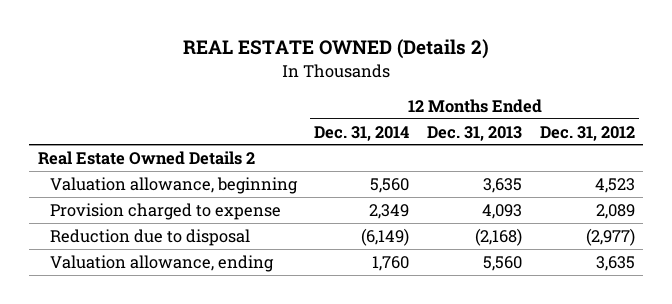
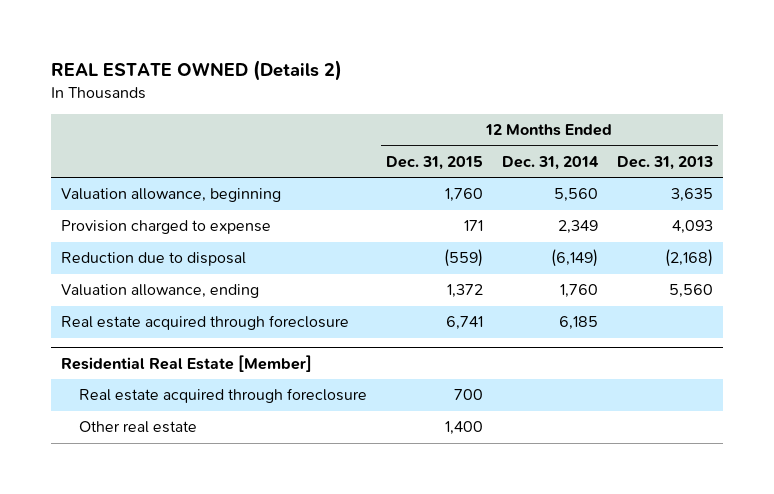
[539,125,635,141] Dec. 31, 2012 -> none
none -> [385,155,483,170] Dec. 31, 2015
[37,150,255,165] Real Estate Owned Details 2 -> none
none -> [60,315,349,331] Real estate acquired through foreclosure
none -> [60,354,312,372] Residential Real Estate [Member]
none -> [78,388,367,404] Real estate acquired through foreclosure
none -> [78,421,197,434] Other real estate

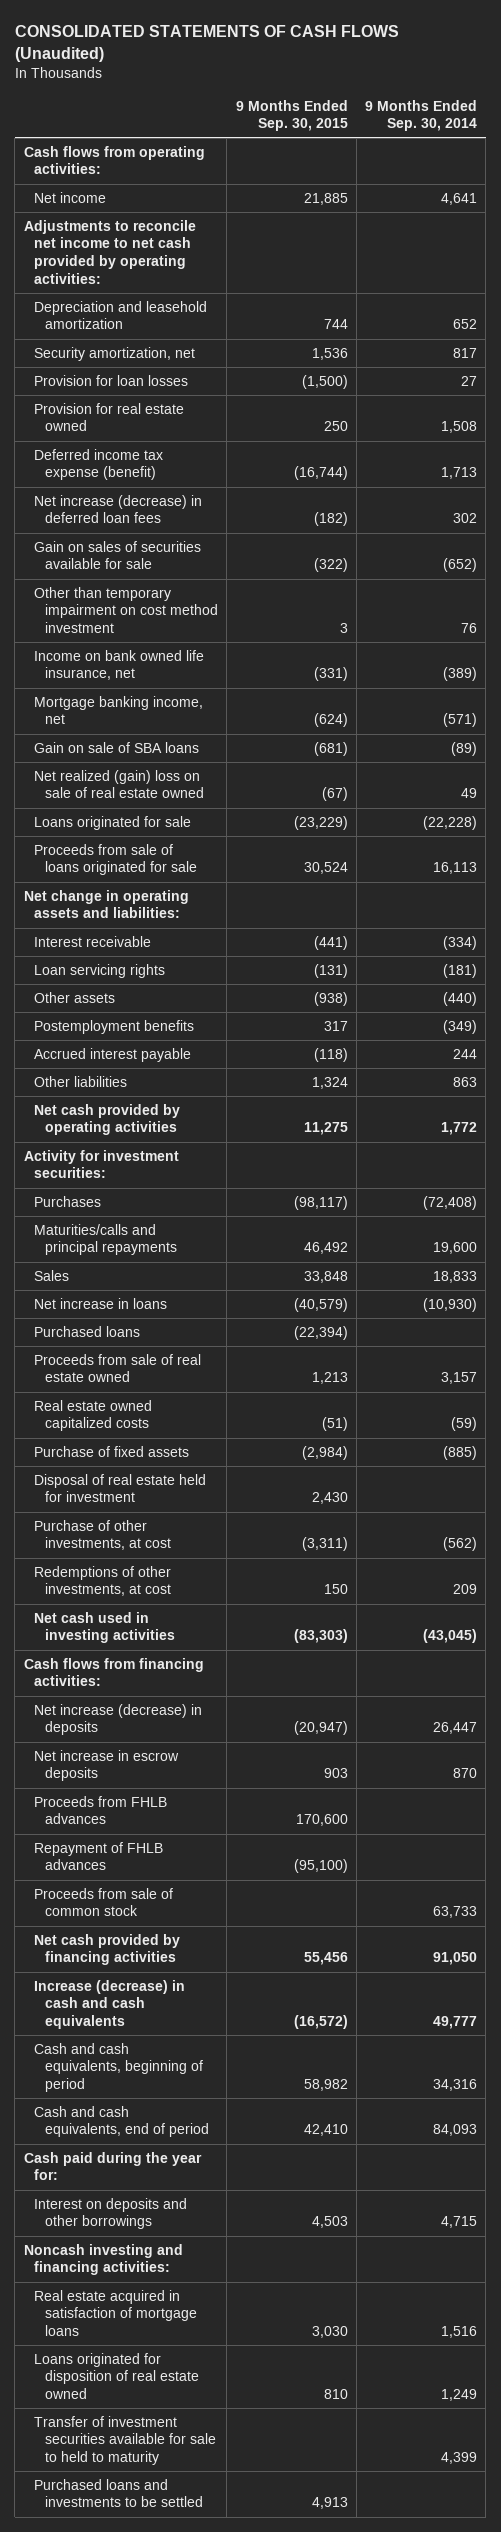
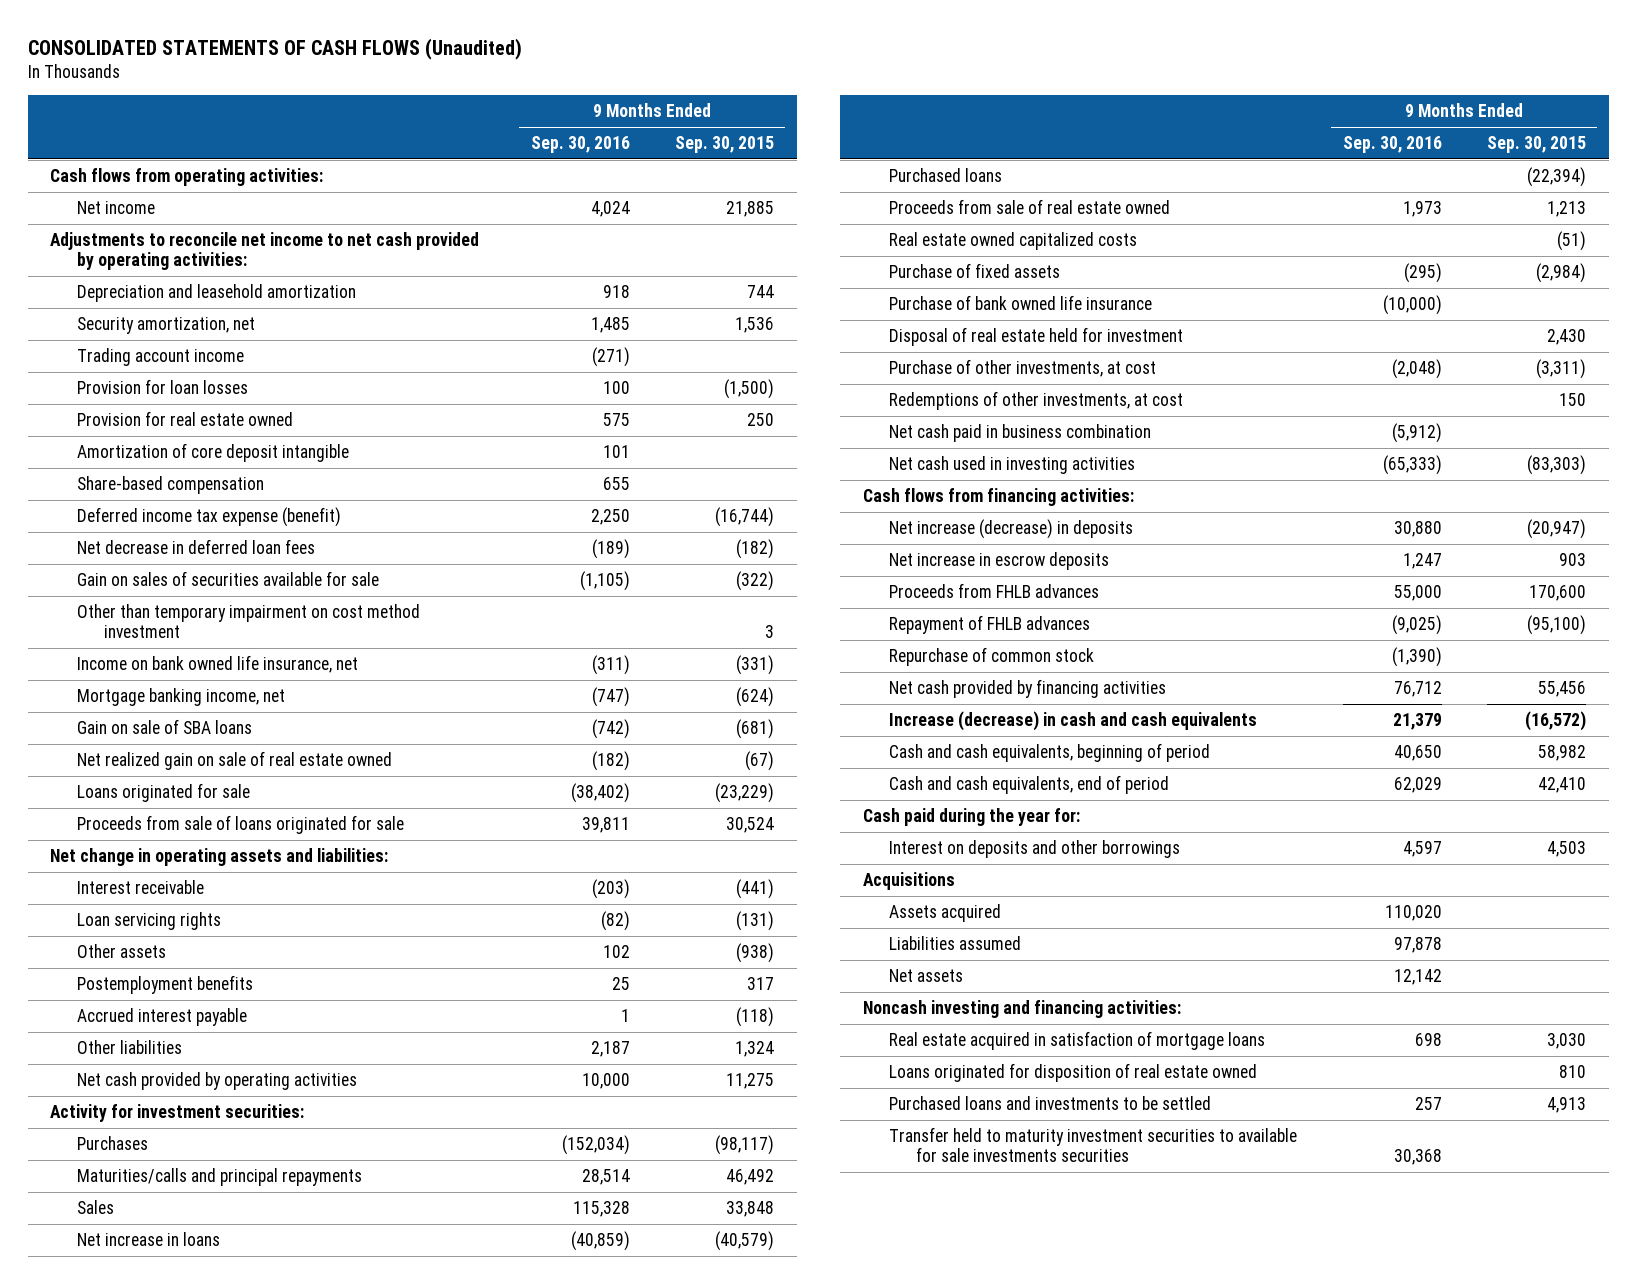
[365,99,478,132] 9 Months Ended Sep. 30, 2014 -> none
none -> [530,135,630,153] Sep. 30, 2016
none -> [77,347,245,366] Trading account income
none -> [77,442,350,462] Amortization of core deposit intangible
none -> [77,475,265,494] Share-based compensation
[34,494,203,524] Net increase (decrease) in deferred loan fees -> [77,538,316,554] Net decrease in deferred loan fees
[34,769,205,799] Net realized (gain) loss on sale of real estate owned -> [77,750,393,770] Net realized gain on sale of real estate owned
none -> [889,294,1153,310] Purchase of bank owned life insurance
none -> [889,423,1152,442] Net cash paid in business combination
[34,1887,174,1917] Proceeds from sale of common stock -> none
none -> [889,646,1095,666] Repurchase of common stock
none -> [862,871,955,890] Acquisitions
none -> [889,903,1002,922] Assets acquired
none -> [889,935,1022,950] Liabilities assumed
none -> [889,968,964,982] Net assets
[34,2415,217,2466] Transfer of investment securities available for sale to held to maturity -> none
none -> [889,1126,1298,1163] Transfer held to maturity investment securities to available for sale investments securities

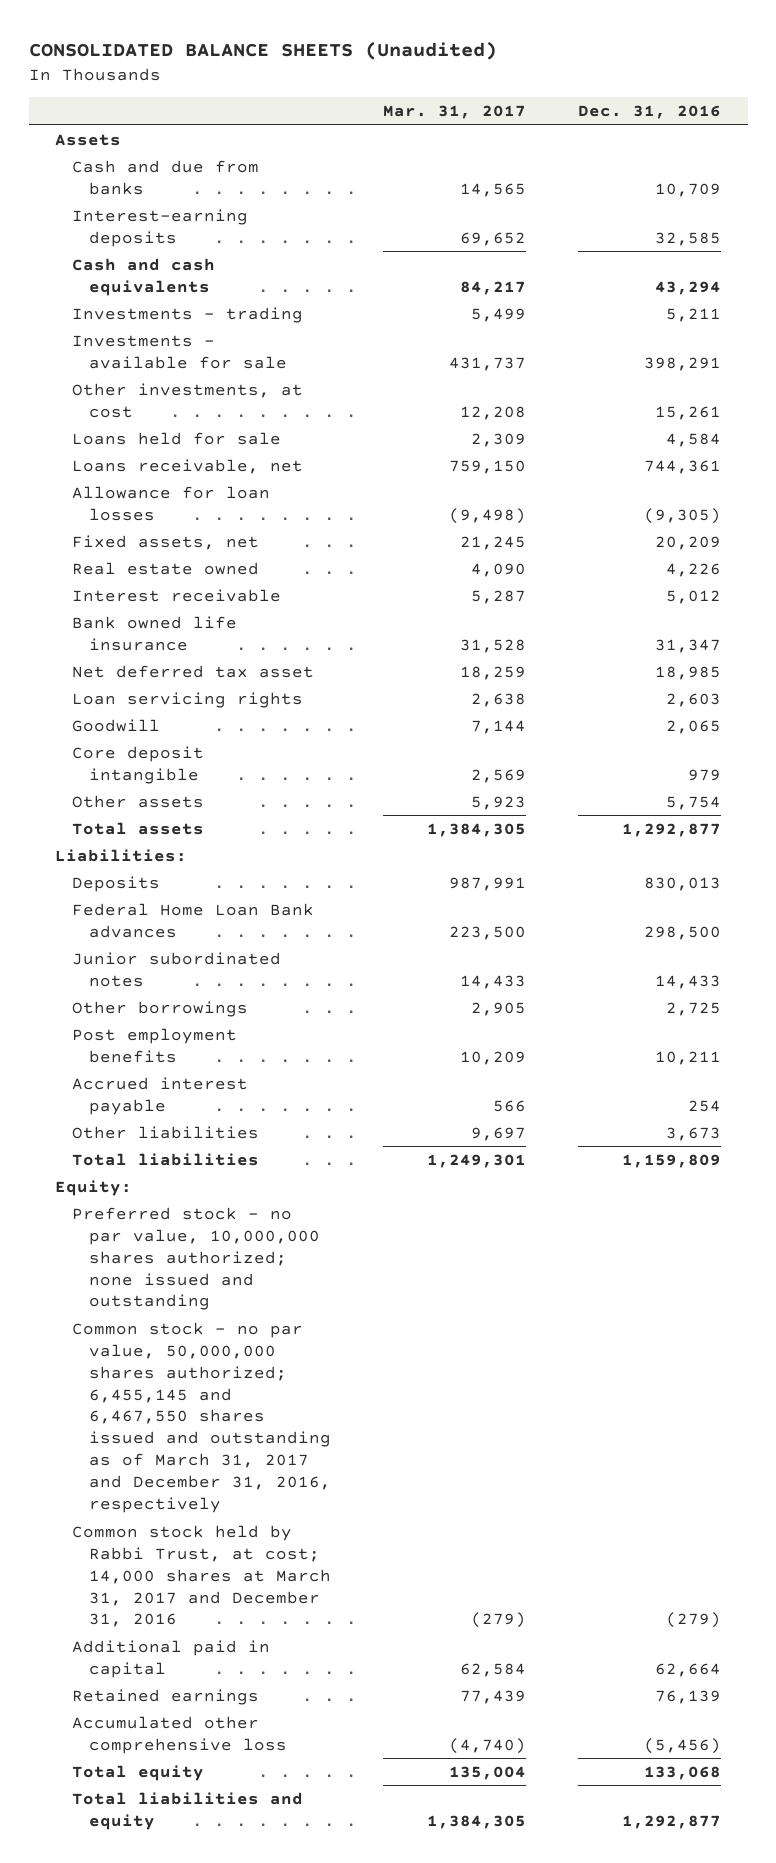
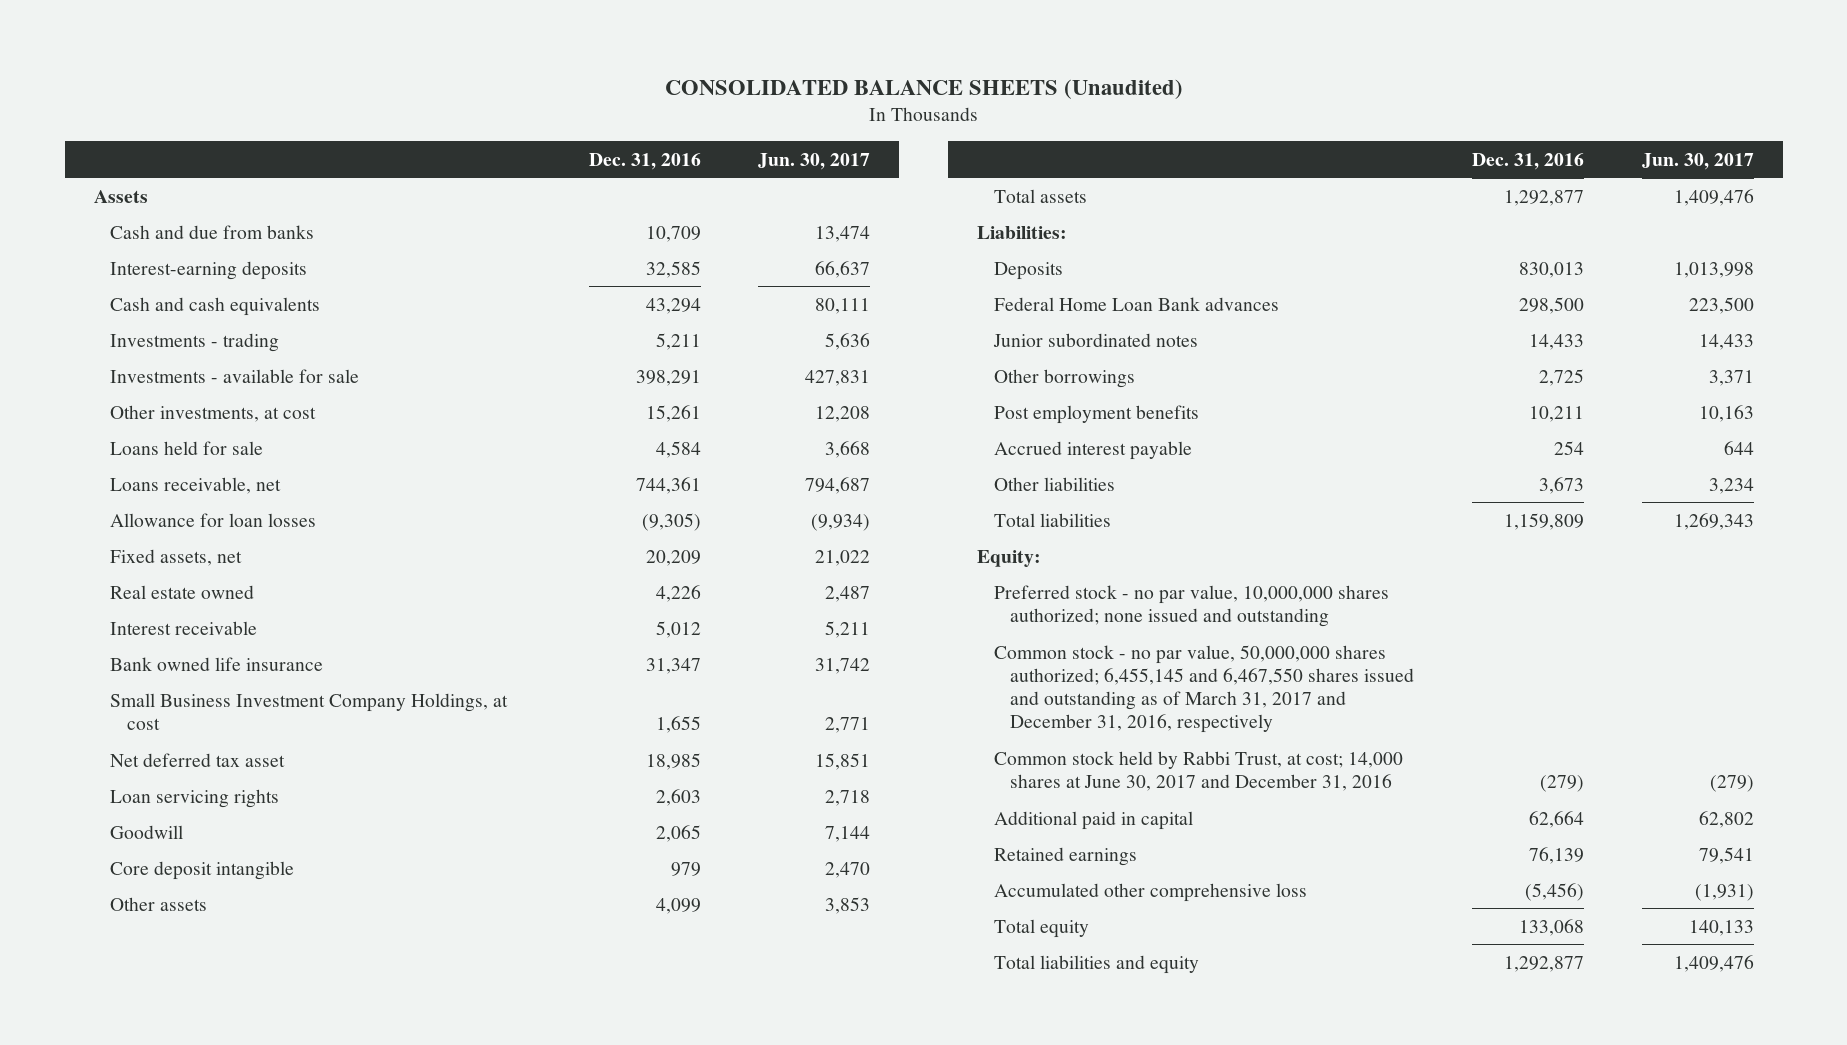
[383,105,527,120] Mar. 31, 2017 -> none
none -> [758,152,871,170] Jun. 30, 2017
none -> [110,692,509,730] Small Business Investment Company Holdings, at cost
[666,795,722,810] 5,754 -> [655,897,701,914] 4,099
[71,1524,331,1628] Common stock held by Rabbi Trust, at cost; 14,000 shares at March 31, 2017 and December 31, 2016 -> [993,750,1403,791] Common stock held by Rabbi Trust, at cost; 14,000 shares at June 30, 2017 and December 31, 2016

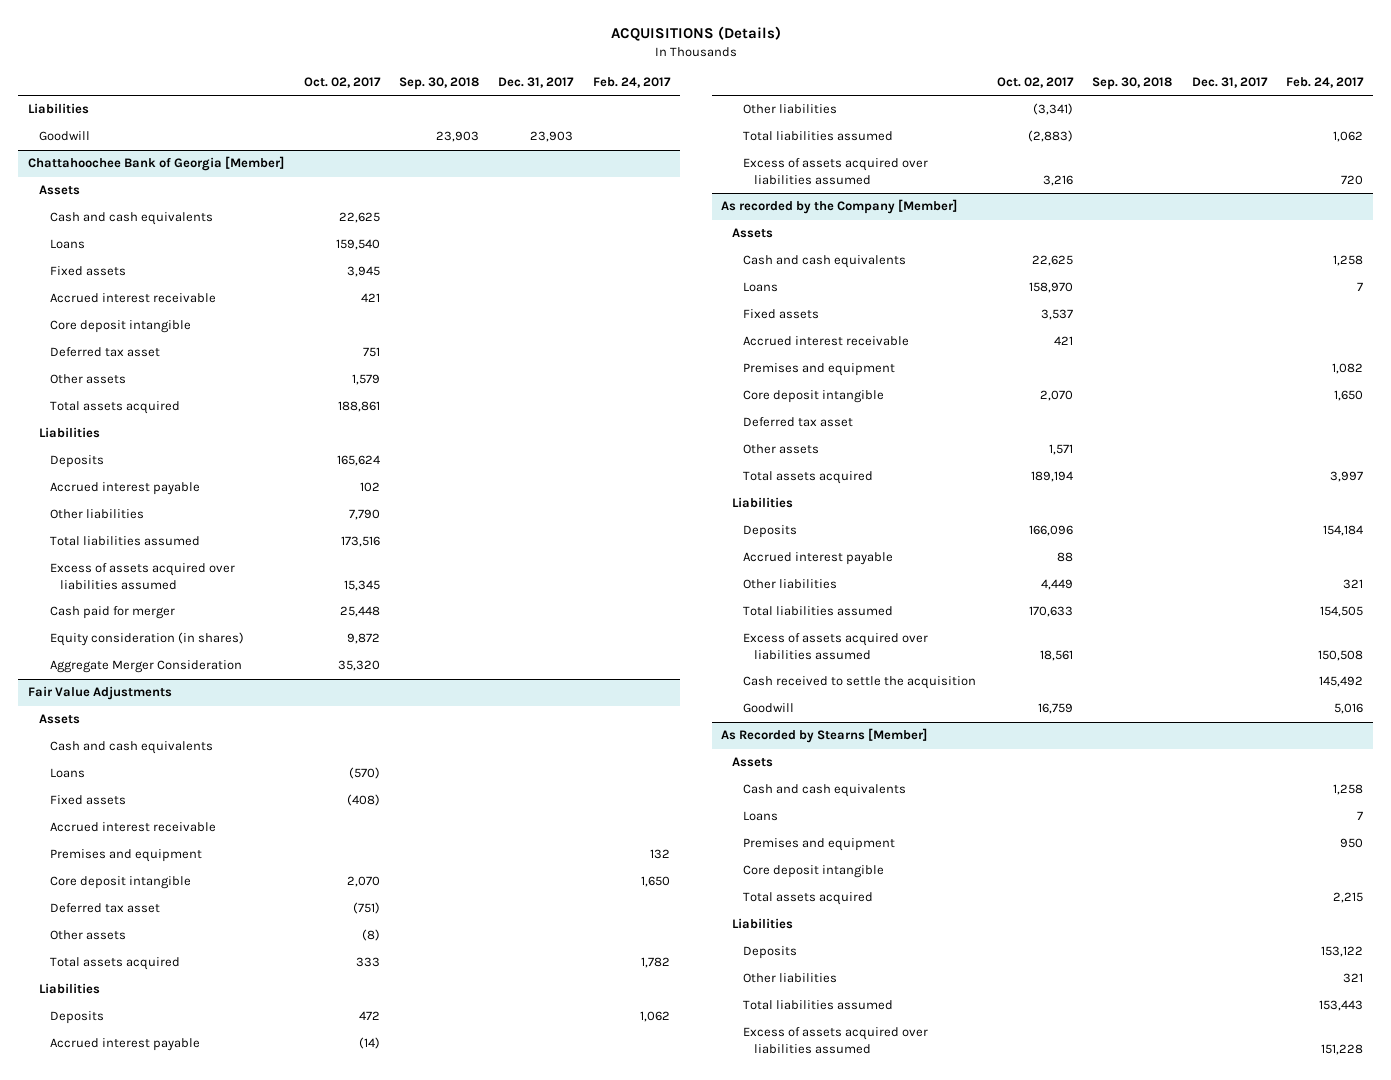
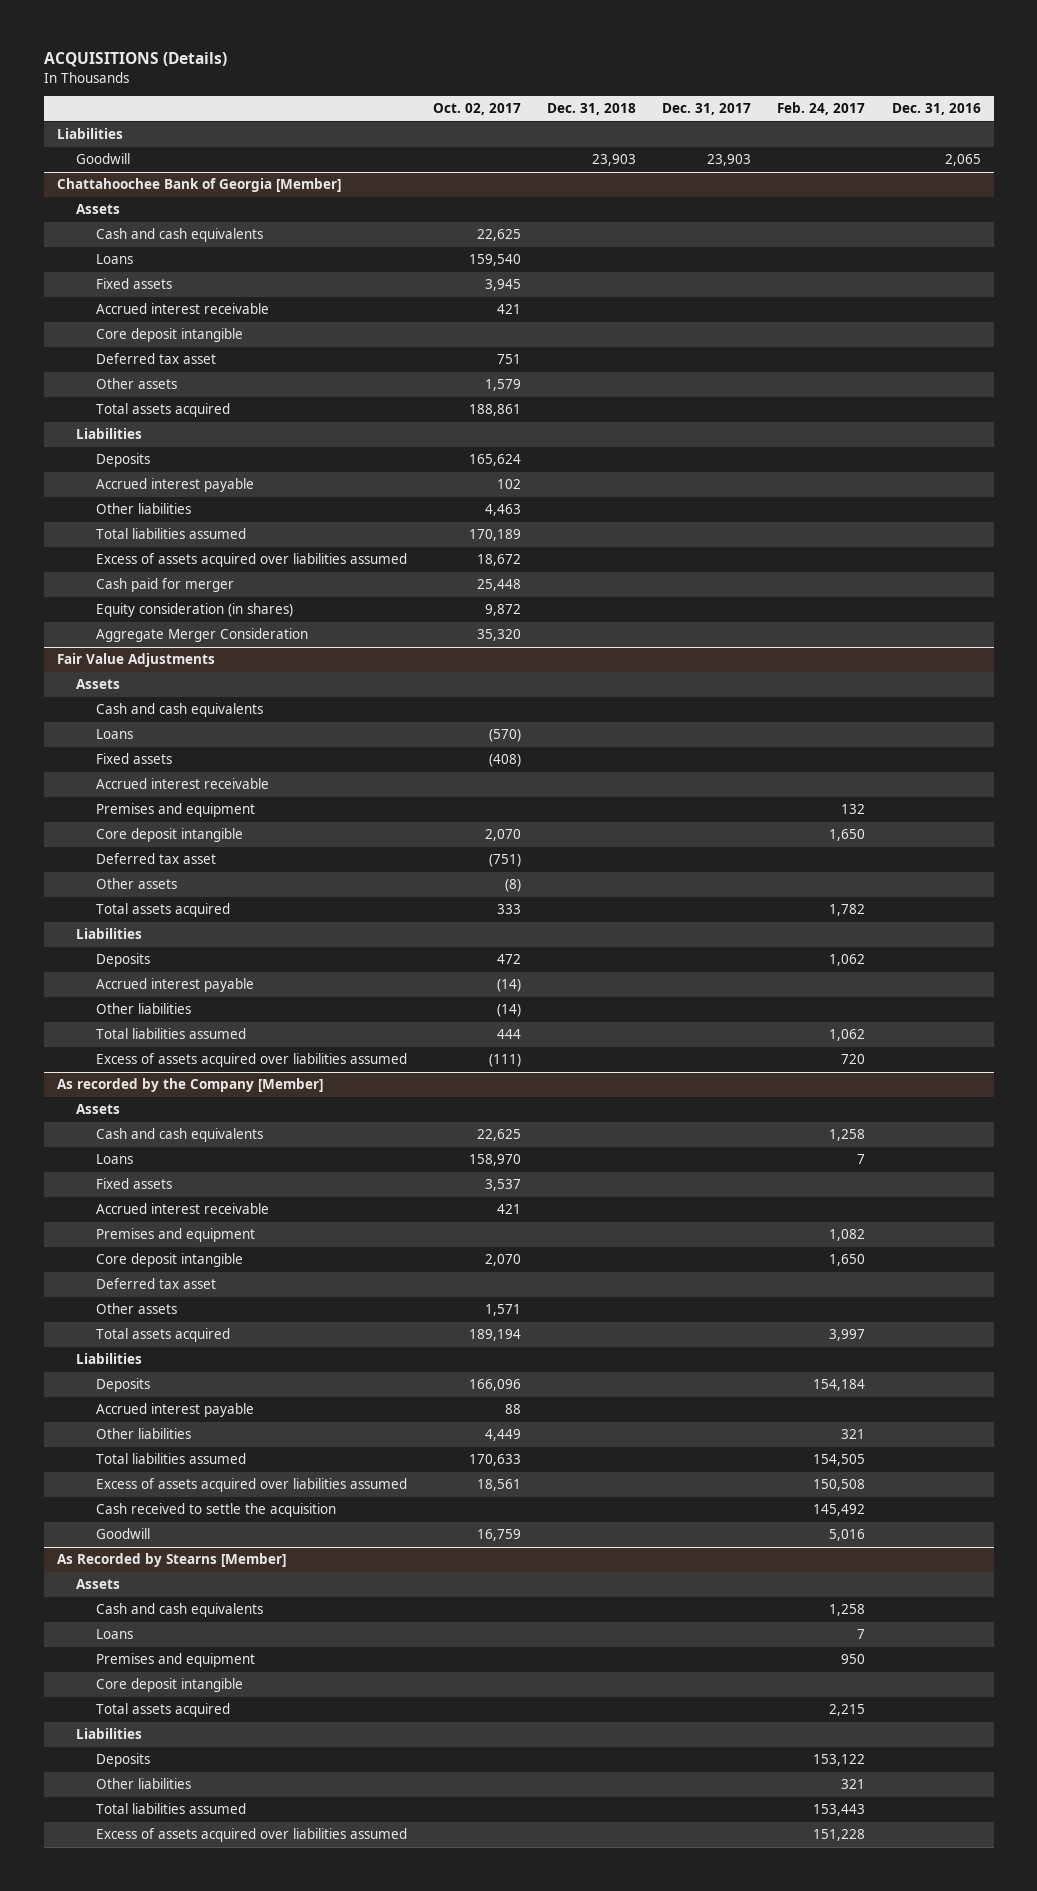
[399,76,480,90] Sep. 30, 2018 -> none
none -> [546,103,636,116] Dec. 31, 2018
none -> [891,103,981,116] Dec. 31, 2016
[348,509,380,521] 7,790 -> [484,504,521,517] 4,463
[340,536,380,548] 173,516 -> [468,529,521,542] 170,189
[343,580,380,592] 15,345 -> [476,554,521,567] 18,672
[1032,103,1073,116] (3,341) -> [496,1004,521,1018] (14)
[1027,130,1073,143] (2,883) -> [496,1029,521,1040] 444
[1042,175,1073,187] 3,216 -> [488,1054,521,1068] (111)

